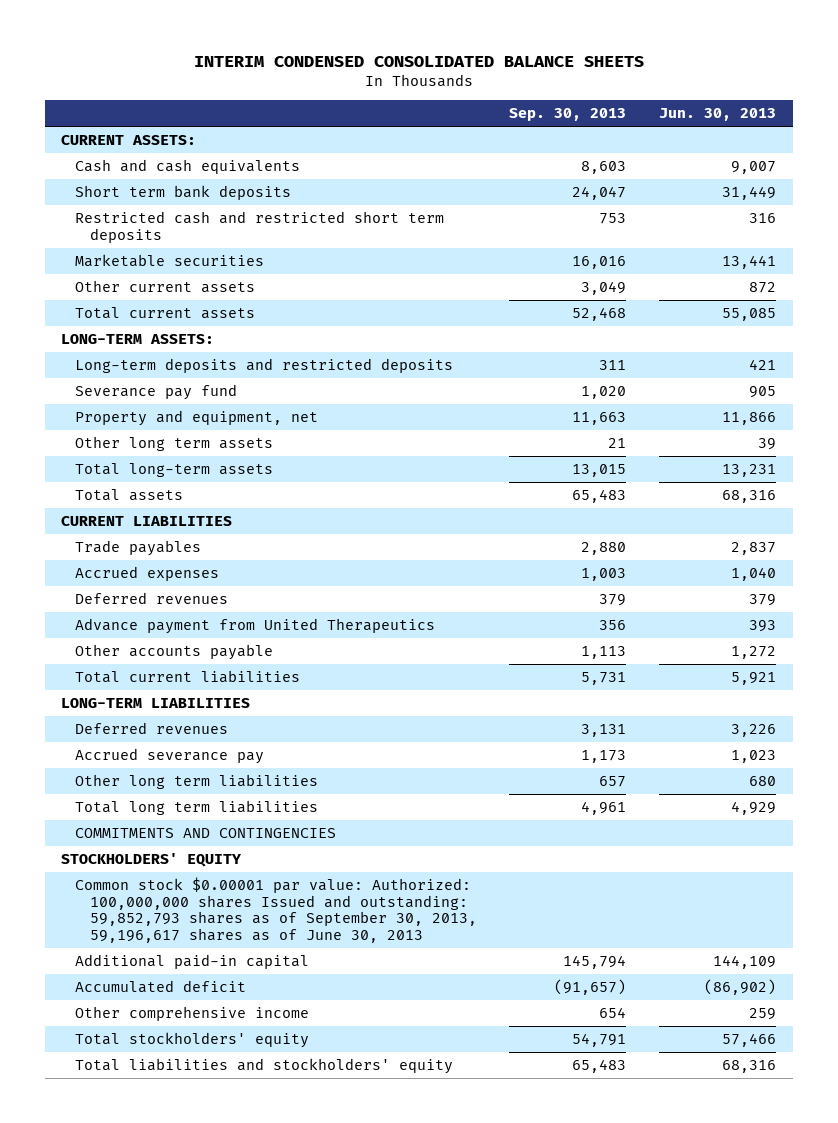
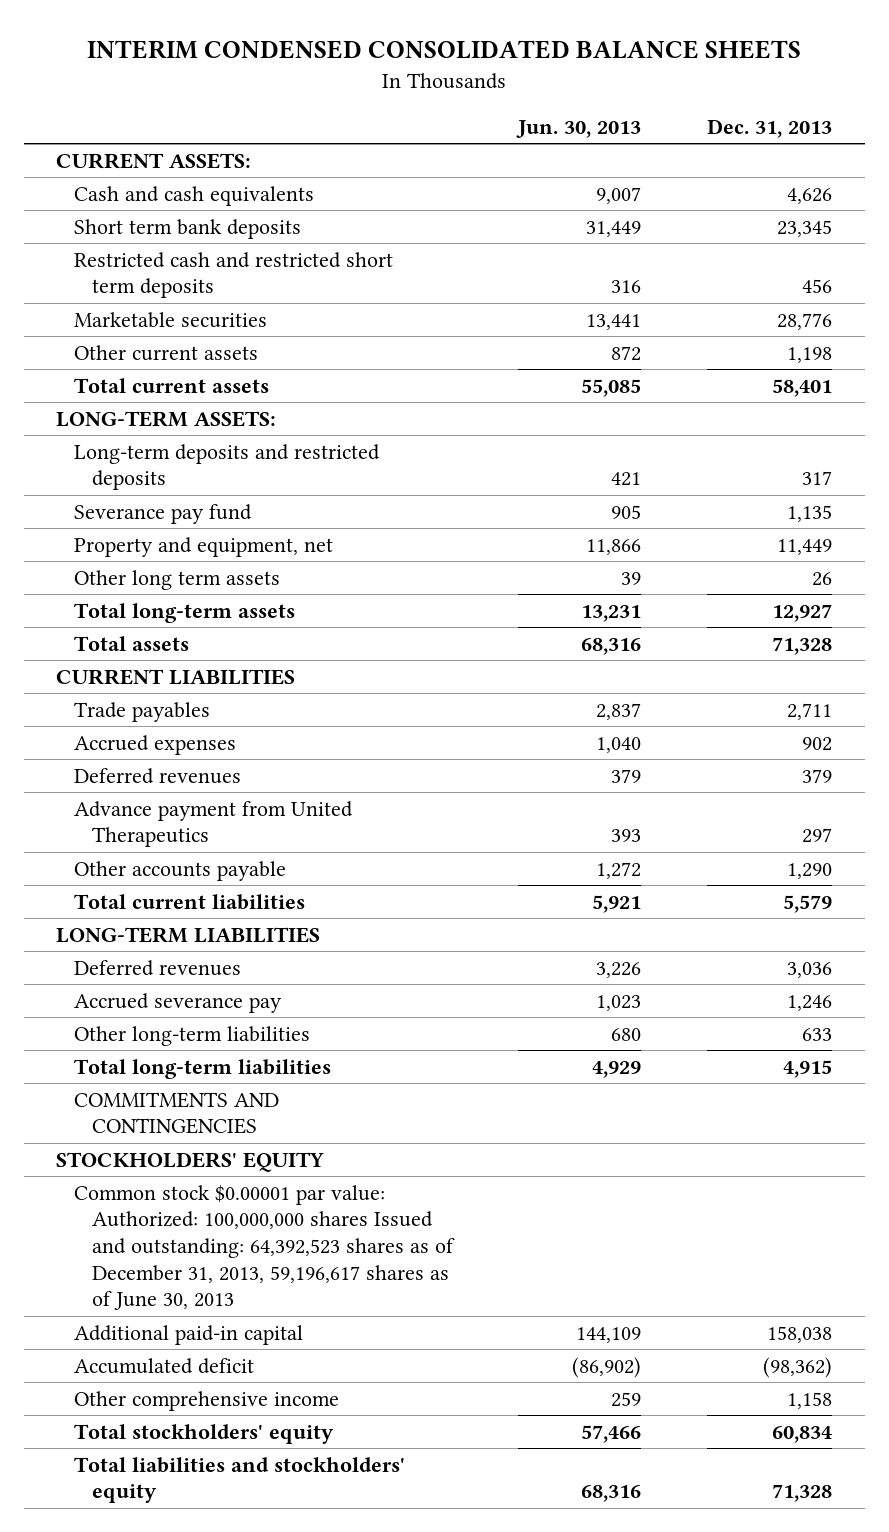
[509,108,627,122] Sep. 30, 2013 -> none
none -> [707,118,833,138] Dec. 31, 2013
[75,774,319,790] Other long term liabilities -> [74,1025,311,1046] Other long-term liabilities
[75,800,319,816] Total long term liabilities -> [74,1058,332,1079] Total long-term liabilities
[75,877,477,944] Common stock $0.00001 par value: Authorized: 100,000,000 shares Issued and outstanding: 59,852,793 shares as of September 30, 2013, 59,196,617 shares as of June 30, 2013 -> [74,1184,455,1311] Common stock $0.00001 par value: Authorized: 100,000,000 shares Issued and outstanding: 64,392,523 shares as of December 31, 2013, 59,196,617 shares as of June 30, 2013

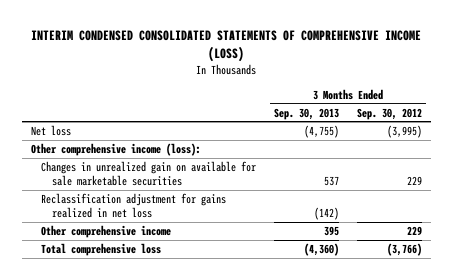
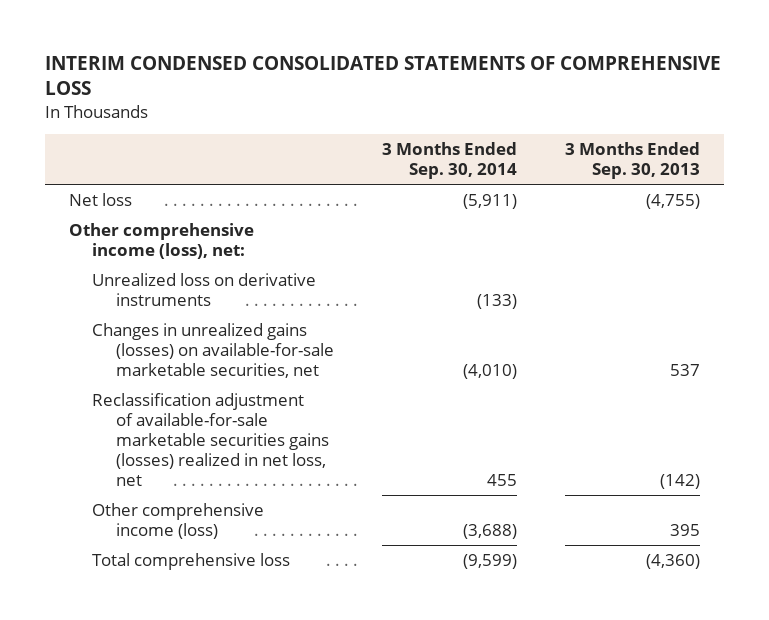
[31,30,422,63] INTERIM CONDENSED CONSOLIDATED STATEMENTS OF COMPREHENSIVE INCOME (LOSS) -> [44,56,721,96] INTERIM CONDENSED CONSOLIDATED STATEMENTS OF COMPREHENSIVE LOSS
[356,107,422,120] Sep. 30, 2012 -> none
none -> [382,141,518,179] 3 Months Ended Sep. 30, 2014
[30,142,201,156] Other comprehensive income (loss): -> [68,222,254,260] Other comprehensive income (loss), net:
none -> [92,272,317,307] Unrealized loss on derivative instruments
[41,160,257,187] Changes in unrealized gain on available for sale marketable securities -> [92,322,334,379] Changes in unrealized gains (losses) on available-for-sale marketable securities, net
[41,192,227,219] Reclassification adjustment for gains realized in net loss -> [92,392,329,487] Reclassification adjustment of available-for-sale marketable securities gains (losses) realized in net loss, net
[41,224,172,238] Other comprehensive income -> [92,502,265,540] Other comprehensive income (loss)

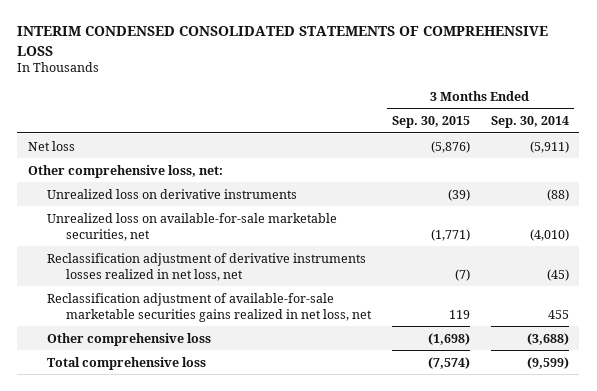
[565,141,701,179] 3 Months Ended Sep. 30, 2013 -> none
none -> [392,116,471,129] Sep. 30, 2015
[68,222,254,260] Other comprehensive income (loss), net: -> [27,164,223,178] Other comprehensive loss, net:
[477,294,518,310] (133) -> [546,188,569,201] (88)
[92,322,334,379] Changes in unrealized gains (losses) on available-for-sale marketable securities, net -> [46,212,337,241] Unrealized loss on available-for-sale marketable securities, net
none -> [46,252,366,281] Reclassification adjustment of derivative instruments losses realized in net loss, net
[92,392,329,487] Reclassification adjustment of available-for-sale marketable securities gains (losses) realized in net loss, net -> [46,292,373,322] Reclassification adjustment of available-for-sale marketable securities gains realized in net loss, net
[92,502,265,540] Other comprehensive income (loss) -> [46,332,211,346] Other comprehensive loss

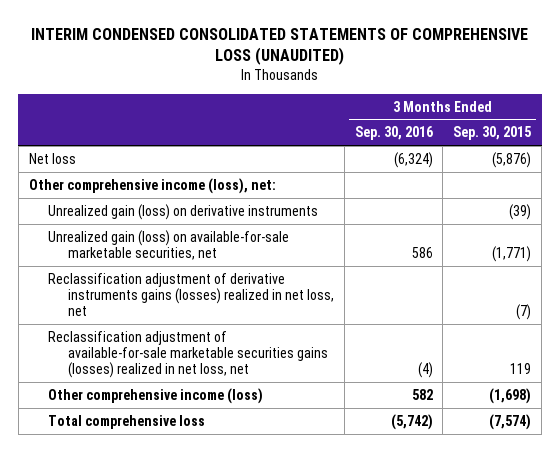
[17,26,549,56] INTERIM CONDENSED CONSOLIDATED STATEMENTS OF COMPREHENSIVE LOSS -> [30,27,528,66] INTERIM CONDENSED CONSOLIDATED STATEMENTS OF COMPREHENSIVE LOSS (UNAUDITED)
[490,116,569,129] Sep. 30, 2014 -> none
none -> [354,126,433,141] Sep. 30, 2016
[27,164,223,178] Other comprehensive loss, net: -> [28,177,276,194] Other comprehensive income (loss), net:
[46,188,297,199] Unrealized loss on derivative instruments -> [48,203,319,220] Unrealized gain (loss) on derivative instruments
[46,212,337,241] Unrealized loss on available-for-sale marketable securities, net -> [48,229,290,260] Unrealized gain (loss) on available-for-sale marketable securities, net
[46,252,366,281] Reclassification adjustment of derivative instruments losses realized in net loss, net -> [48,272,334,317] Reclassification adjustment of derivative instruments gains (losses) realized in net loss, net
[46,292,373,322] Reclassification adjustment of available-for-sale marketable securities gains realized in net loss, net -> [48,330,328,379] Reclassification adjustment of available-for-sale marketable securities gains (losses) realized in net loss, net
[46,332,211,346] Other comprehensive loss -> [48,387,264,404] Other comprehensive income (loss)

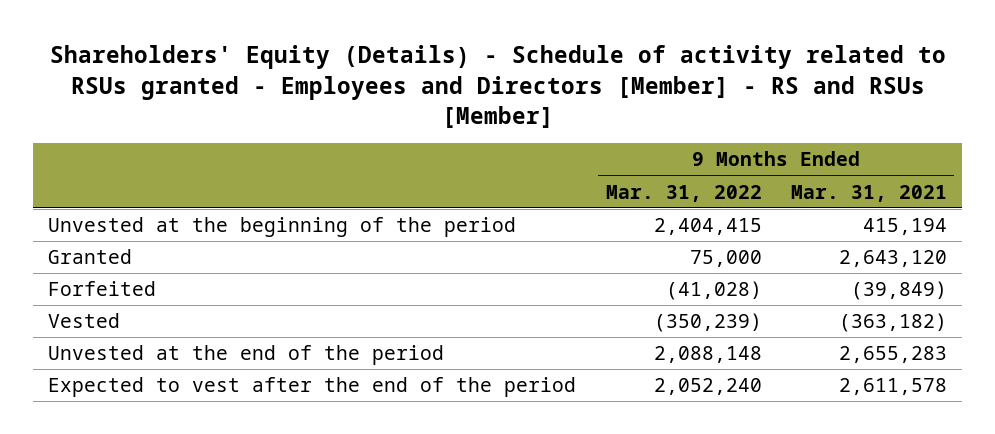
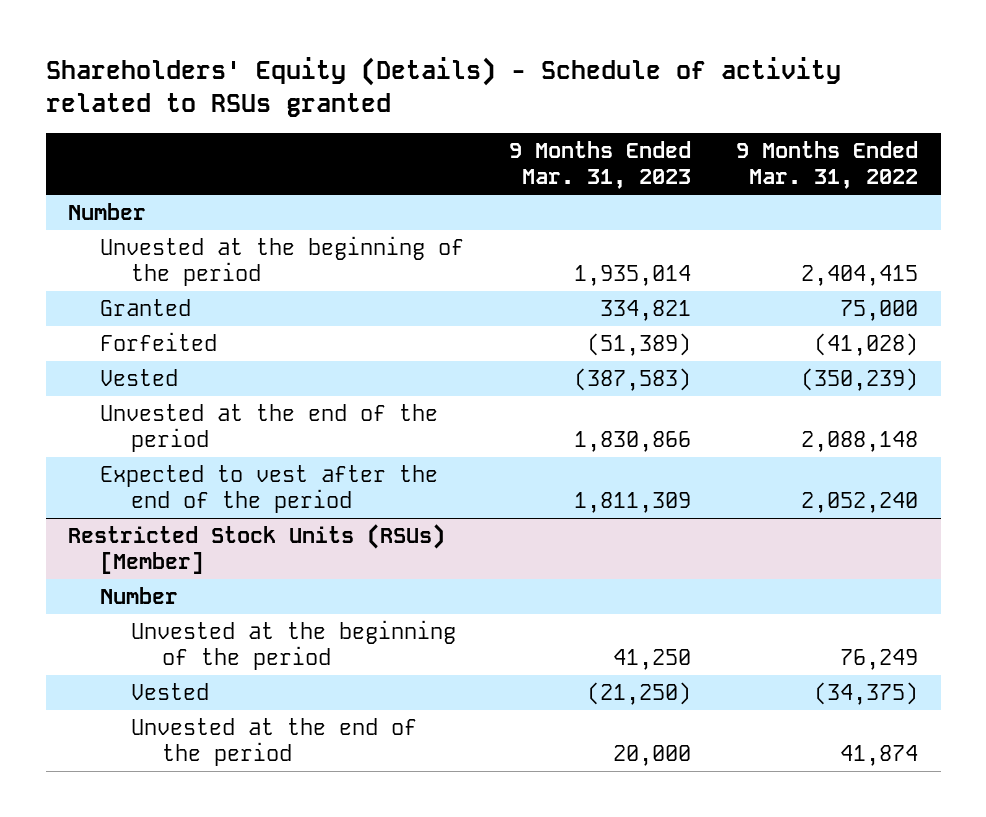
[49,45,946,128] Shareholders' Equity (Details) - Schedule of activity related to RSUs granted - Employees and Directors [Member] - RS and RSUs [Member] -> [45,56,841,117] Shareholders' Equity (Details) - Schedule of activity related to RSUs granted
[791,184,948,202] Mar. 31, 2021 -> none
none -> [508,140,691,190] 9 Months Ended Mar. 31, 2023
none -> [68,202,147,220] Number
none -> [68,523,446,575] Restricted Stock Units (RSUs) [Member]
none -> [99,586,178,604] Number
none -> [130,619,456,671] Unvested at the beginning of the period
none -> [130,682,209,700] Vested
none -> [130,717,417,767] Unvested at the end of the period

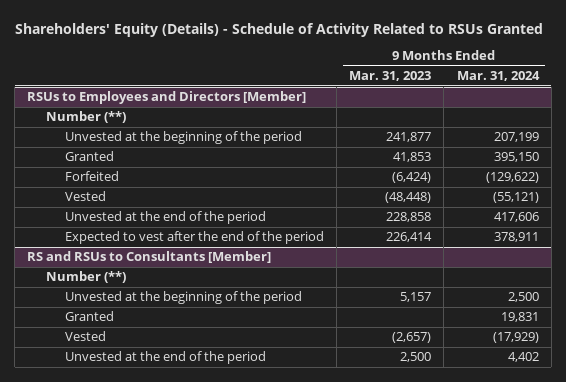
[45,56,841,117] Shareholders' Equity (Details) - Schedule of activity related to RSUs granted -> [14,22,543,37] Shareholders' Equity (Details) - Schedule of Activity Related to RSUs Granted
[735,140,918,190] 9 Months Ended Mar. 31, 2022 -> none
none -> [456,71,540,82] Mar. 31, 2024
[68,523,446,575] Restricted Stock Units (RSUs) [Member] -> none
none -> [27,91,307,105] RSUs to Employees and Directors [Member]
[68,202,147,220] Number -> [46,111,127,124] Number (**)
[573,265,691,287] 1,935,014 -> [386,132,432,143] 241,877
[599,299,691,321] 334,821 -> [393,152,432,163] 41,853
[586,332,691,356] (51,389) -> [392,172,432,184] (6,424)
[573,367,691,391] (387,583) -> [385,192,432,204] (48,448)
[573,431,691,453] 1,830,866 -> [386,212,432,223] 228,858
[573,492,691,514] 1,811,309 -> [386,232,433,243] 226,414
none -> [27,251,272,264] RS and RSUs to Consultants [Member]
[99,586,178,604] Number -> [46,271,127,284] Number (**)
[612,649,691,671] 41,250 -> [400,292,432,303] 5,157
none -> [64,311,114,322] Granted
[586,681,691,705] (21,250) -> [392,332,432,344] (2,657)
[612,745,691,767] 20,000 -> [400,352,432,363] 2,500

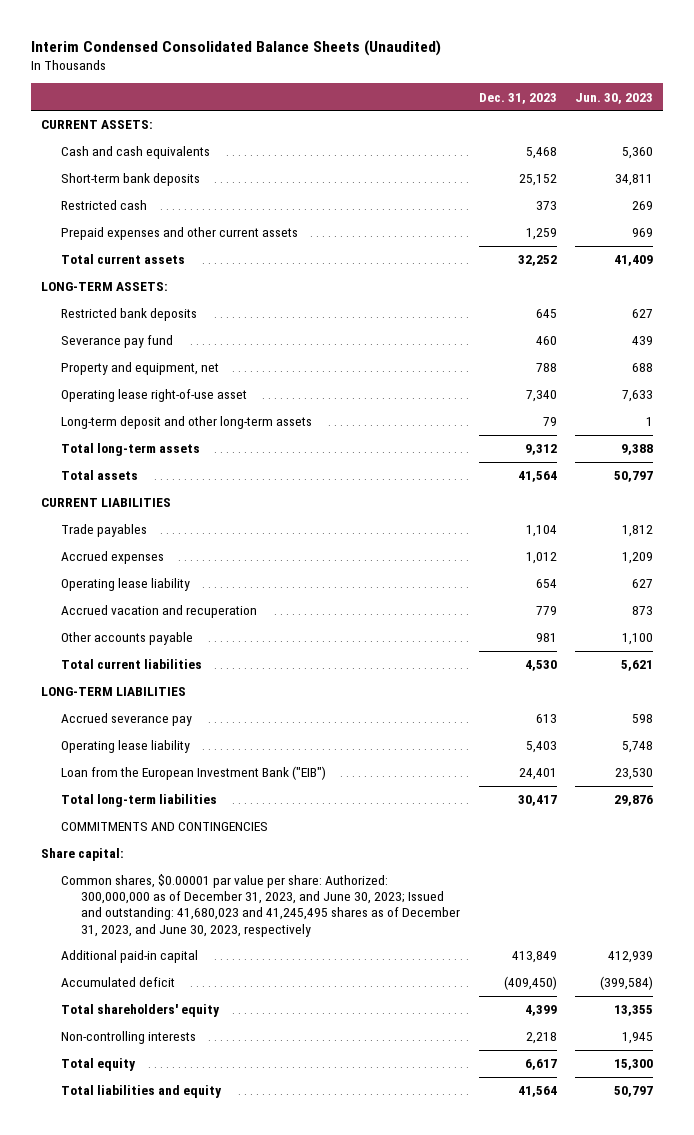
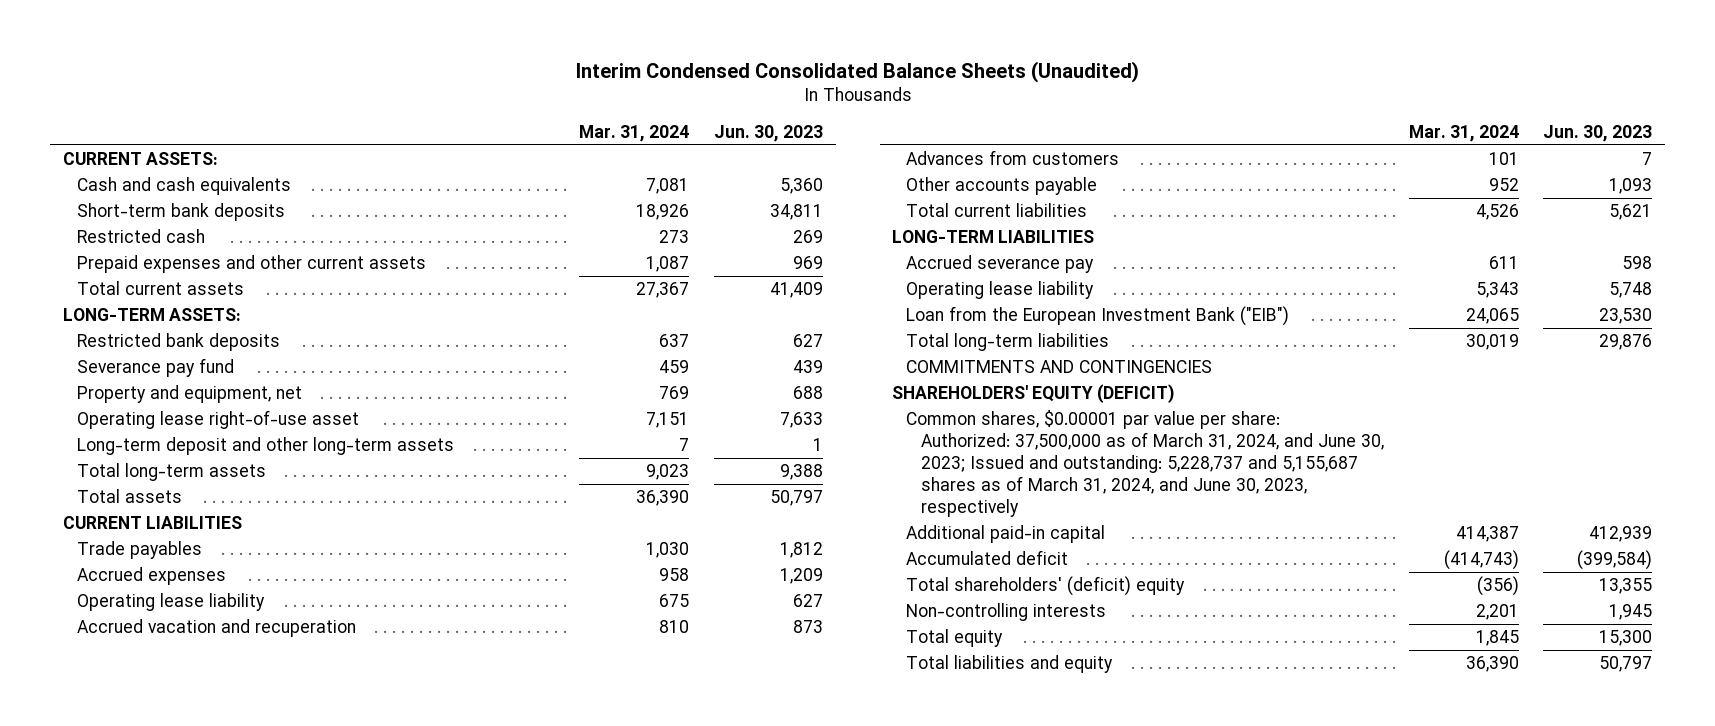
[478,92,557,104] Dec. 31, 2023 -> none
none -> [579,125,690,143] Mar. 31, 2024
none -> [906,150,1120,166] Advances from customers
[622,633,654,646] 1,100 -> [1609,178,1653,195] 1,093
[40,848,124,862] Share capital: -> none
none -> [891,384,1175,404] SHAREHOLDERS' EQUITY (DEFICIT)
[60,874,461,937] Common shares, $0.00001 par value per share: Authorized: 300,000,000 as of December 31, 2023, and June 30, 2023; Issued and outstanding: 41,680,023 and 41,245,495 shares as of December 31, 2023, and June 30, 2023, respectively -> [906,410,1384,517] Common shares, $0.00001 par value per share: Authorized: 37,500,000 as of March 31, 2024, and June 30, 2023; Issued and outstanding: 5,228,737 and 5,155,687 shares as of March 31, 2024, and June 30, 2023, respectively
[60,1004,220,1018] Total shareholders' equity -> [906,576,1186,597] Total shareholders' (deficit) equity

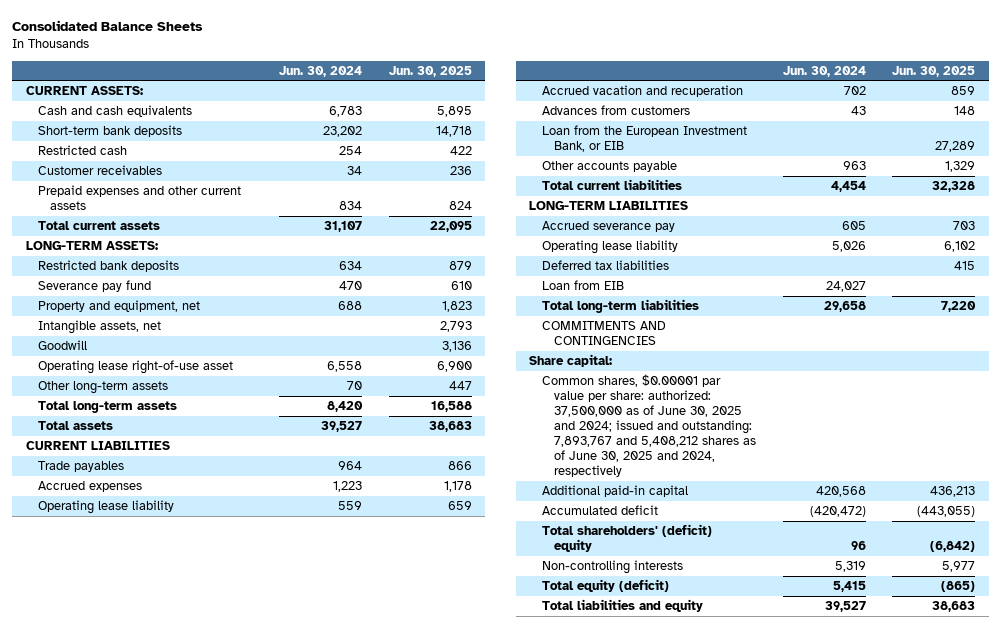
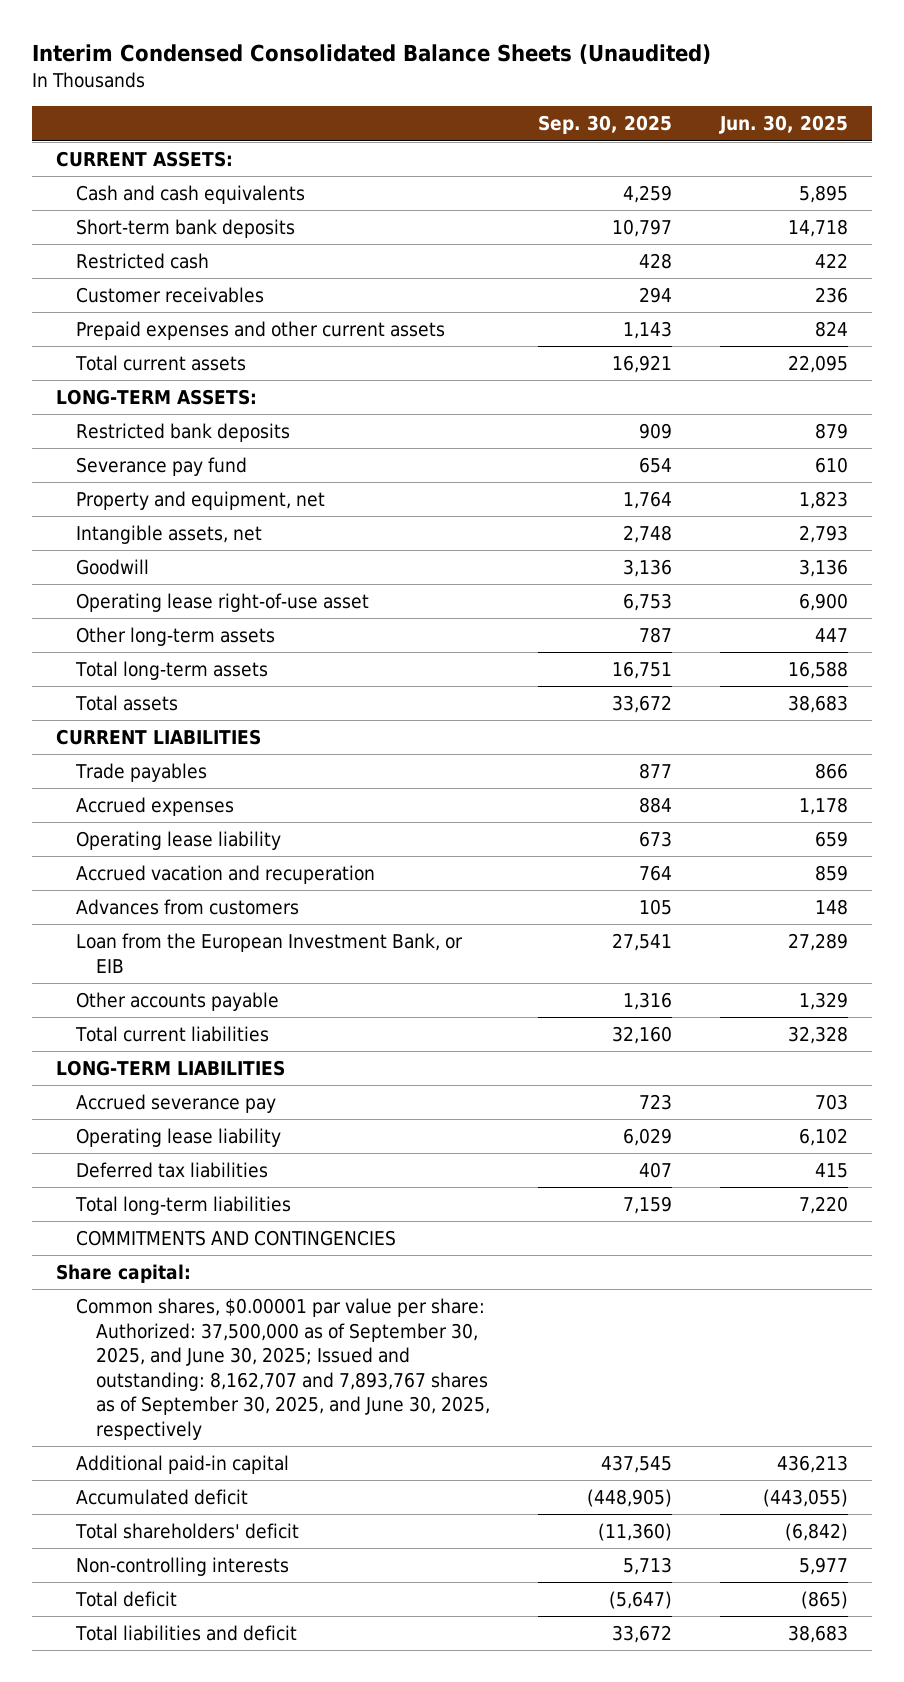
[12,20,204,32] Consolidated Balance Sheets -> [31,44,711,65] Interim Condensed Consolidated Balance Sheets (Unaudited)
[279,65,363,77] Jun. 30, 2024 -> none
none -> [537,115,672,135] Sep. 30, 2025
[541,280,624,291] Loan from EIB -> none
[541,374,757,478] Common shares, $0.00001 par value per share: authorized: 37,500,000 as of June 30, 2025 and 2024; issued and outstanding: 7,893,767 and 5,408,212 shares as of June 30, 2025 and 2024, respectively -> [75,1298,490,1440] Common shares, $0.00001 par value per share: Authorized: 37,500,000 as of September 30, 2025, and June 30, 2025; Issued and outstanding: 8,162,707 and 7,893,767 shares as of September 30, 2025, and June 30, 2025, respectively
[541,524,712,553] Total shareholders' (deficit) equity -> [74,1523,299,1540] Total shareholders' deficit
[541,579,669,593] Total equity (deficit) -> [74,1591,177,1608] Total deficit
[541,599,703,613] Total liabilities and equity -> [74,1625,297,1642] Total liabilities and deficit

